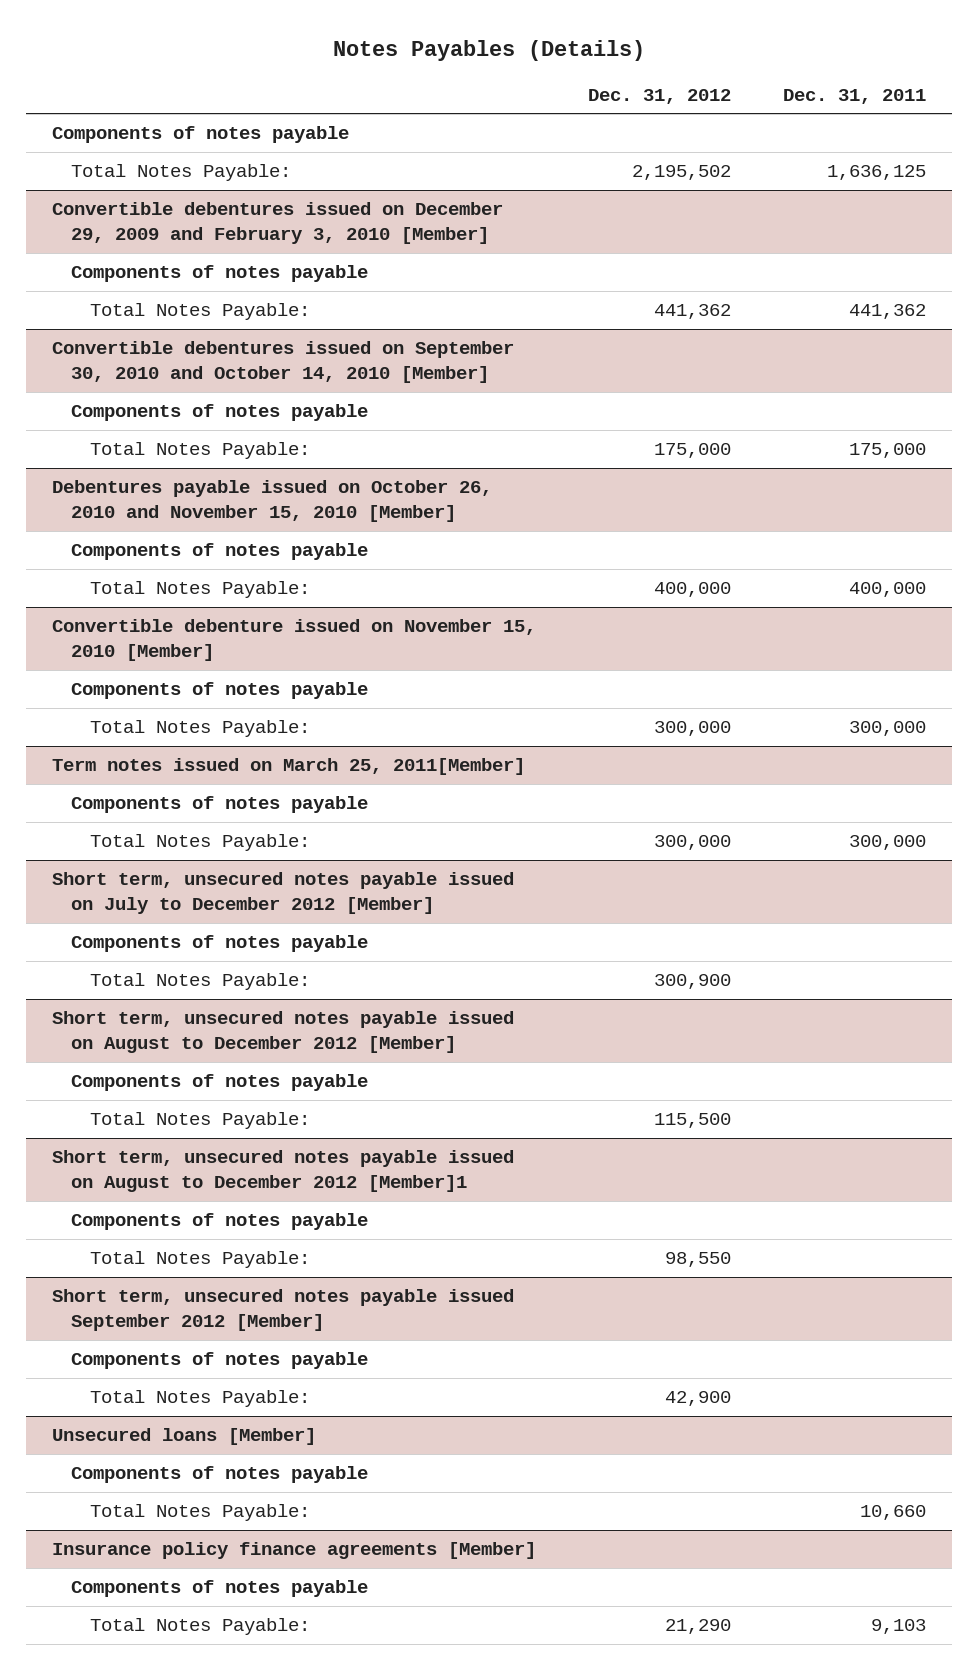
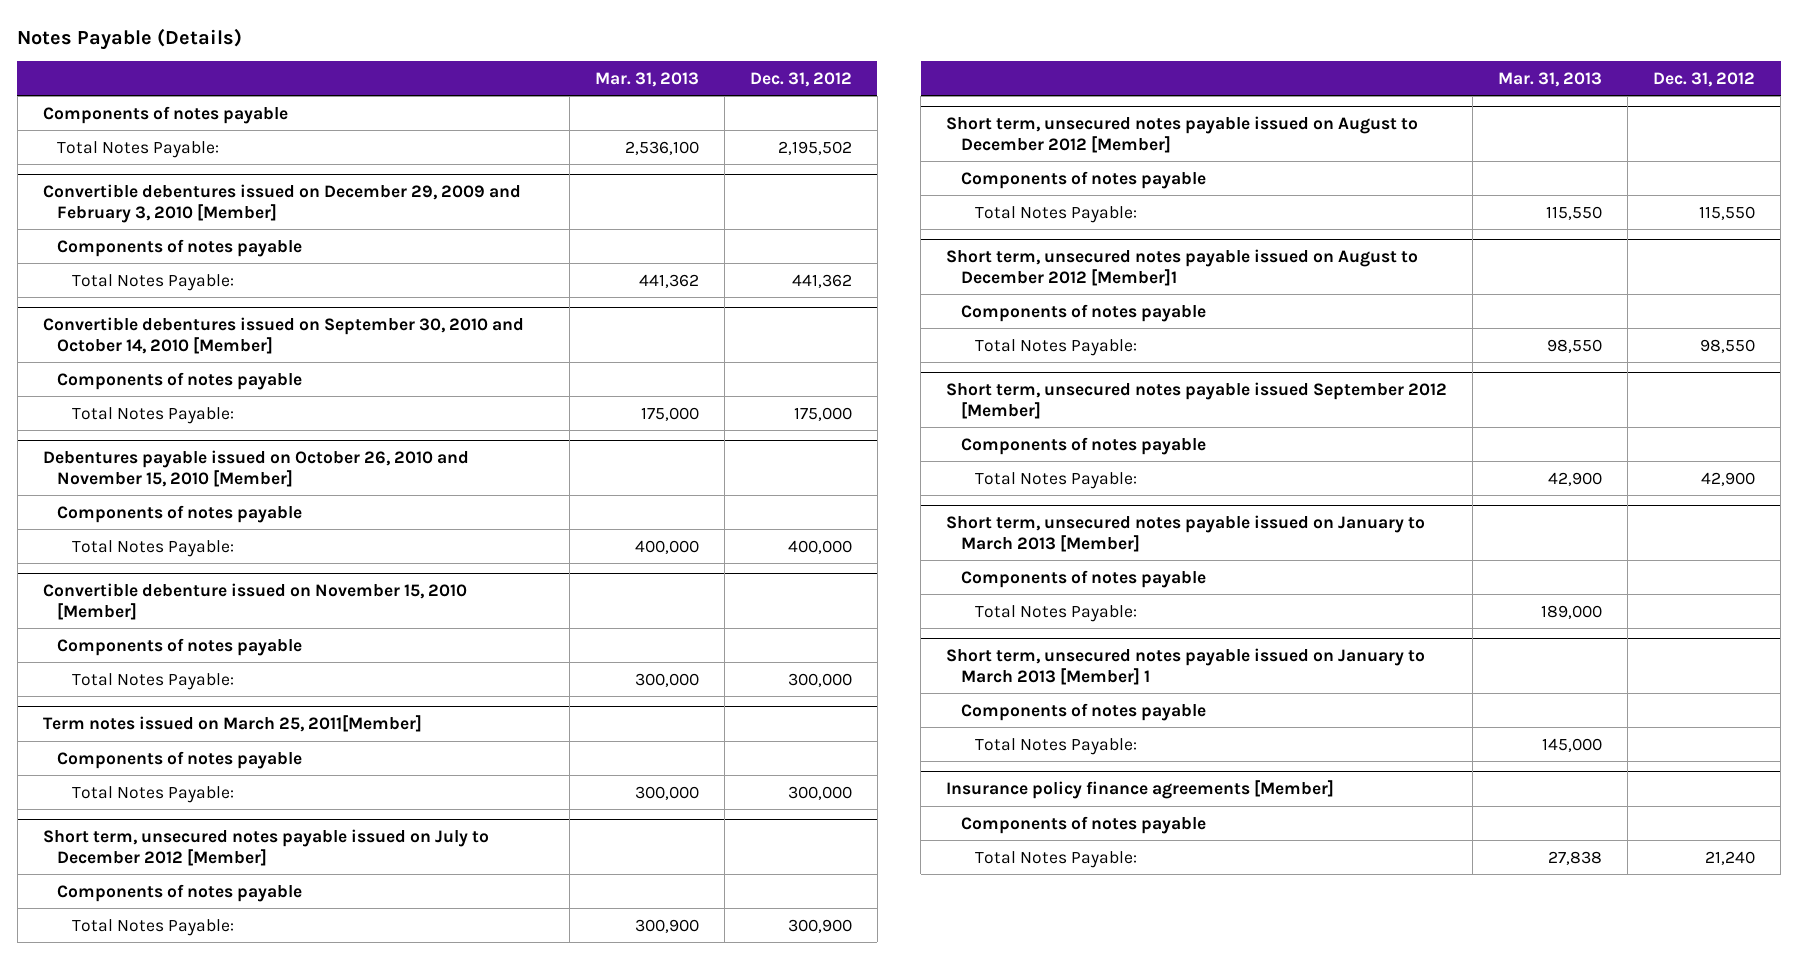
[332,40,645,62] Notes Payables (Details) -> [17,27,243,50] Notes Payable (Details)
[782,88,926,104] Dec. 31, 2011 -> none
none -> [594,71,699,87] Mar. 31, 2013
[653,1113,731,1129] 115,500 -> [1699,205,1756,220] 115,550
[52,1428,317,1446] Unsecured loans [Member] -> none
none -> [946,514,1426,552] Short term, unsecured notes payable issued on January to March 2013 [Member]
none -> [946,647,1426,685] Short term, unsecured notes payable issued on January to March 2013 [Member] 1
none -> [960,702,1206,721] Components of notes payable
none -> [975,737,1138,755] Total Notes Payable:
[664,1619,731,1635] 21,290 -> [1705,850,1756,865] 21,240

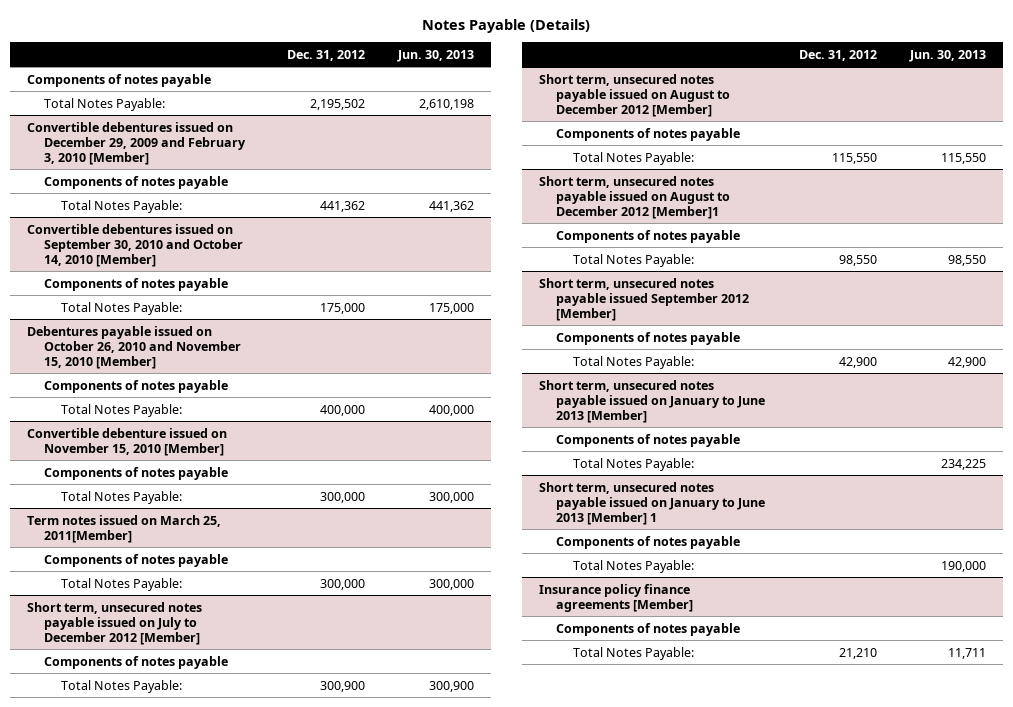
[594,71,699,87] Mar. 31, 2013 -> none
none -> [397,49,475,62] Jun. 30, 2013
[946,514,1426,552] Short term, unsecured notes payable issued on January to March 2013 [Member] -> [538,379,766,423] Short term, unsecured notes payable issued on January to June 2013 [Member]
[946,647,1426,685] Short term, unsecured notes payable issued on January to March 2013 [Member] 1 -> [538,481,766,525] Short term, unsecured notes payable issued on January to June 2013 [Member] 1
[1705,850,1756,865] 21,240 -> [838,647,877,659] 21,210

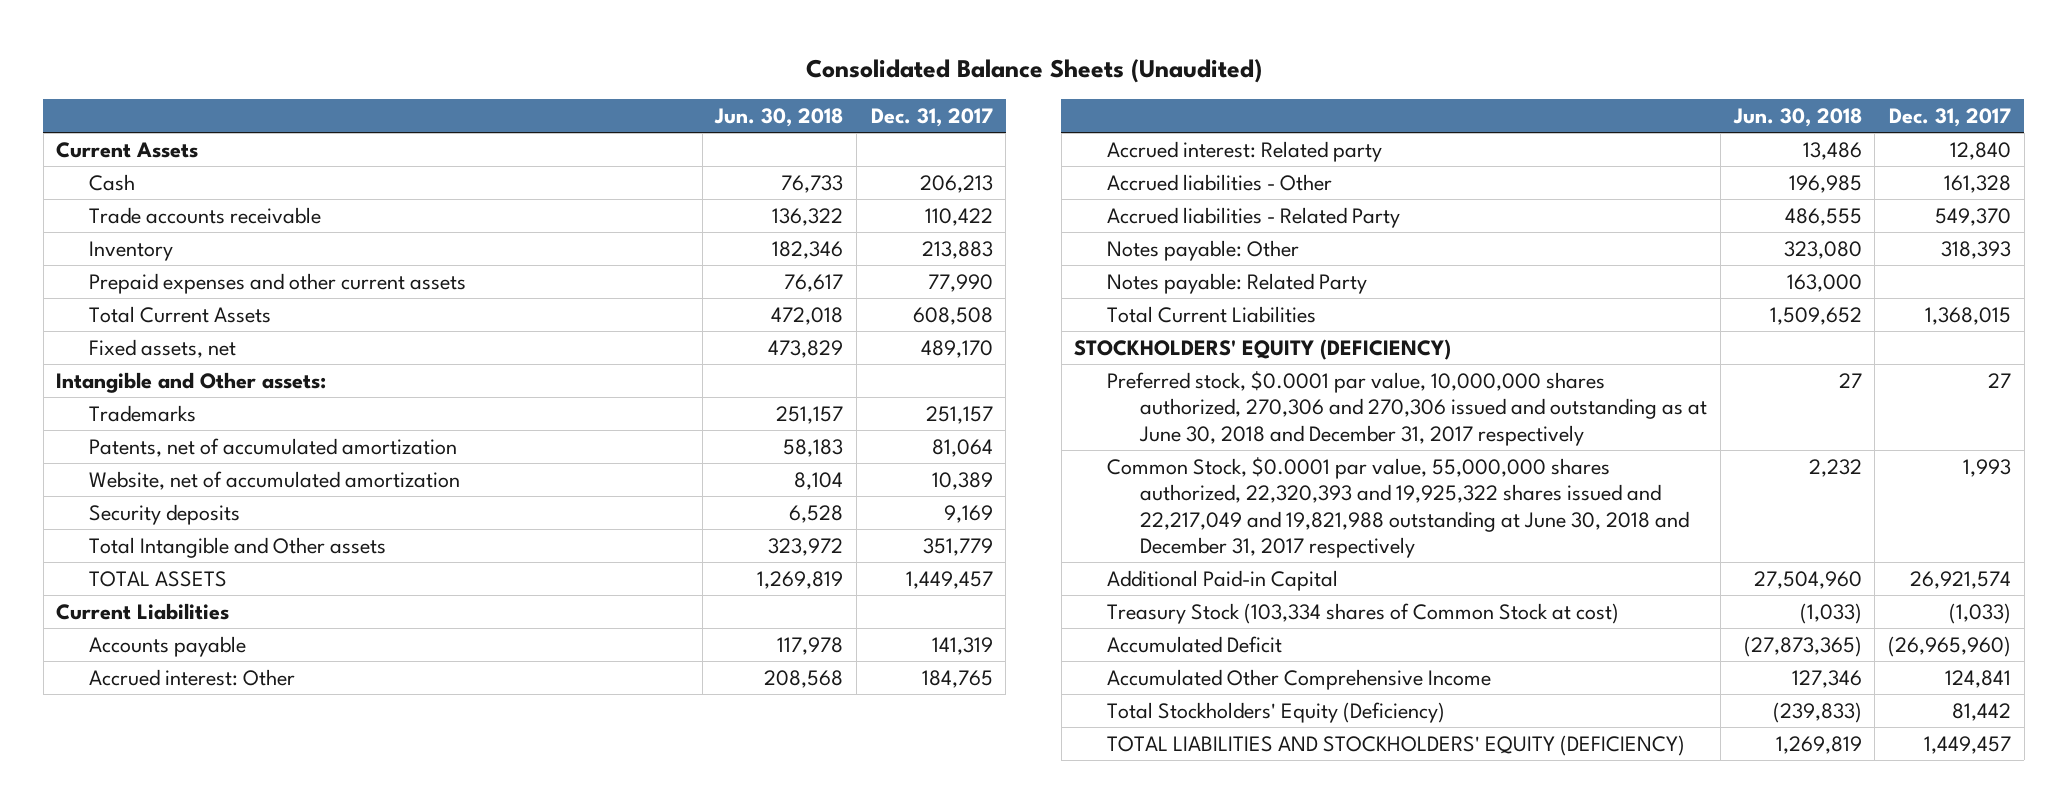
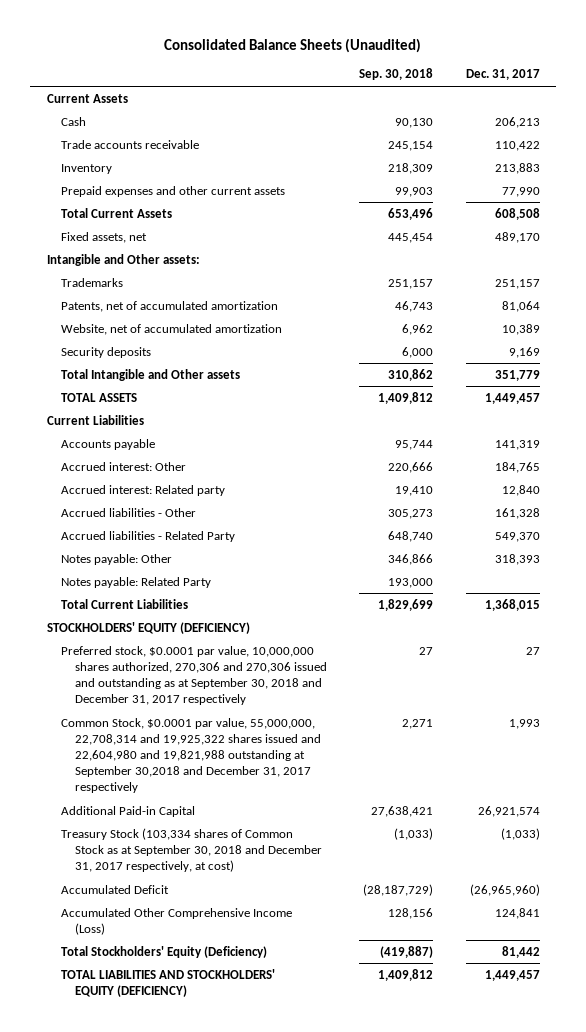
[714,108,844,128] Jun. 30, 2018 -> none
none -> [359,68,434,81] Sep. 30, 2018
[1107,370,1708,446] Preferred stock, $0.0001 par value, 10,000,000 shares authorized, 270,306 and 270,306 issued and outstanding as at June 30, 2018 and December 31, 2017 respectively -> [60,645,327,705] Preferred stock, $0.0001 par value, 10,000,000 shares authorized, 270,306 and 270,306 issued and outstanding as at September 30, 2018 and December 31, 2017 respectively
[1107,456,1690,559] Common Stock, $0.0001 par value, 55,000,000 shares authorized, 22,320,393 and 19,925,322 shares issued and 22,217,049 and 19,821,988 outstanding at June 30, 2018 and December 31, 2017 respectively -> [60,717,321,793] Common Stock, $0.0001 par value, 55,000,000, 22,708,314 and 19,925,322 shares issued and 22,604,980 and 19,821,988 outstanding at September 30,2018 and December 31, 2017 respectively
[1107,602,1620,624] Treasury Stock (103,334 shares of Common Stock at cost) -> [60,827,322,872] Treasury Stock (103,334 shares of Common Stock as at September 30, 2018 and December 31, 2017 respectively, at cost)
[1107,668,1492,690] Accumulated Other Comprehensive Income -> [60,907,292,935] Accumulated Other Comprehensive Income (Loss)

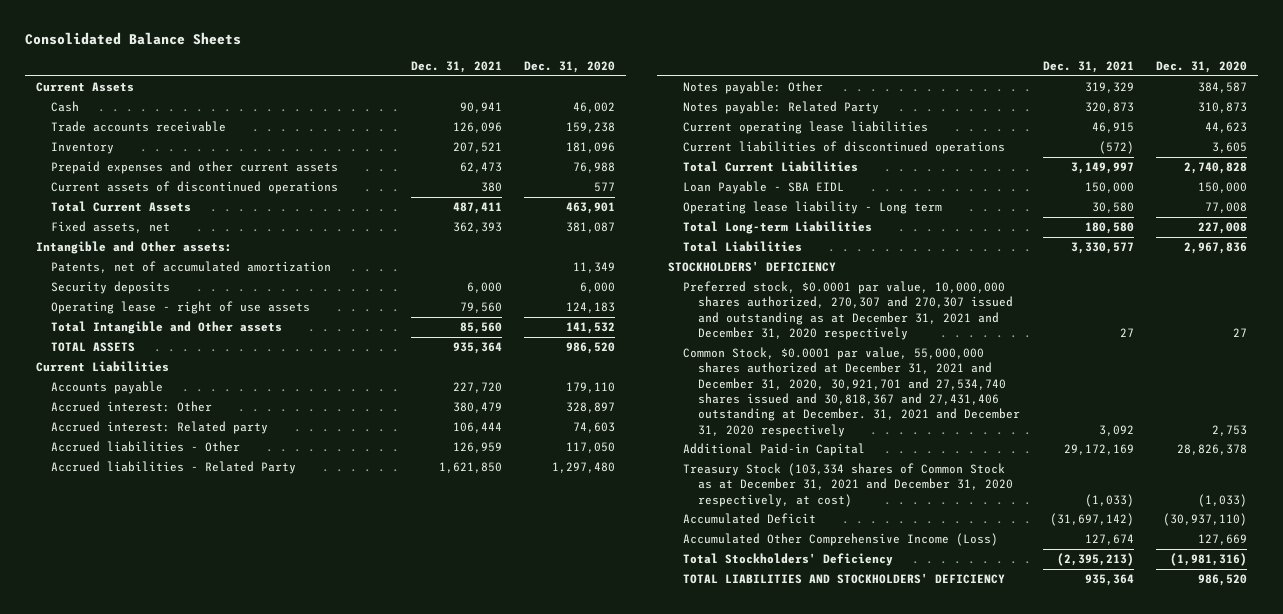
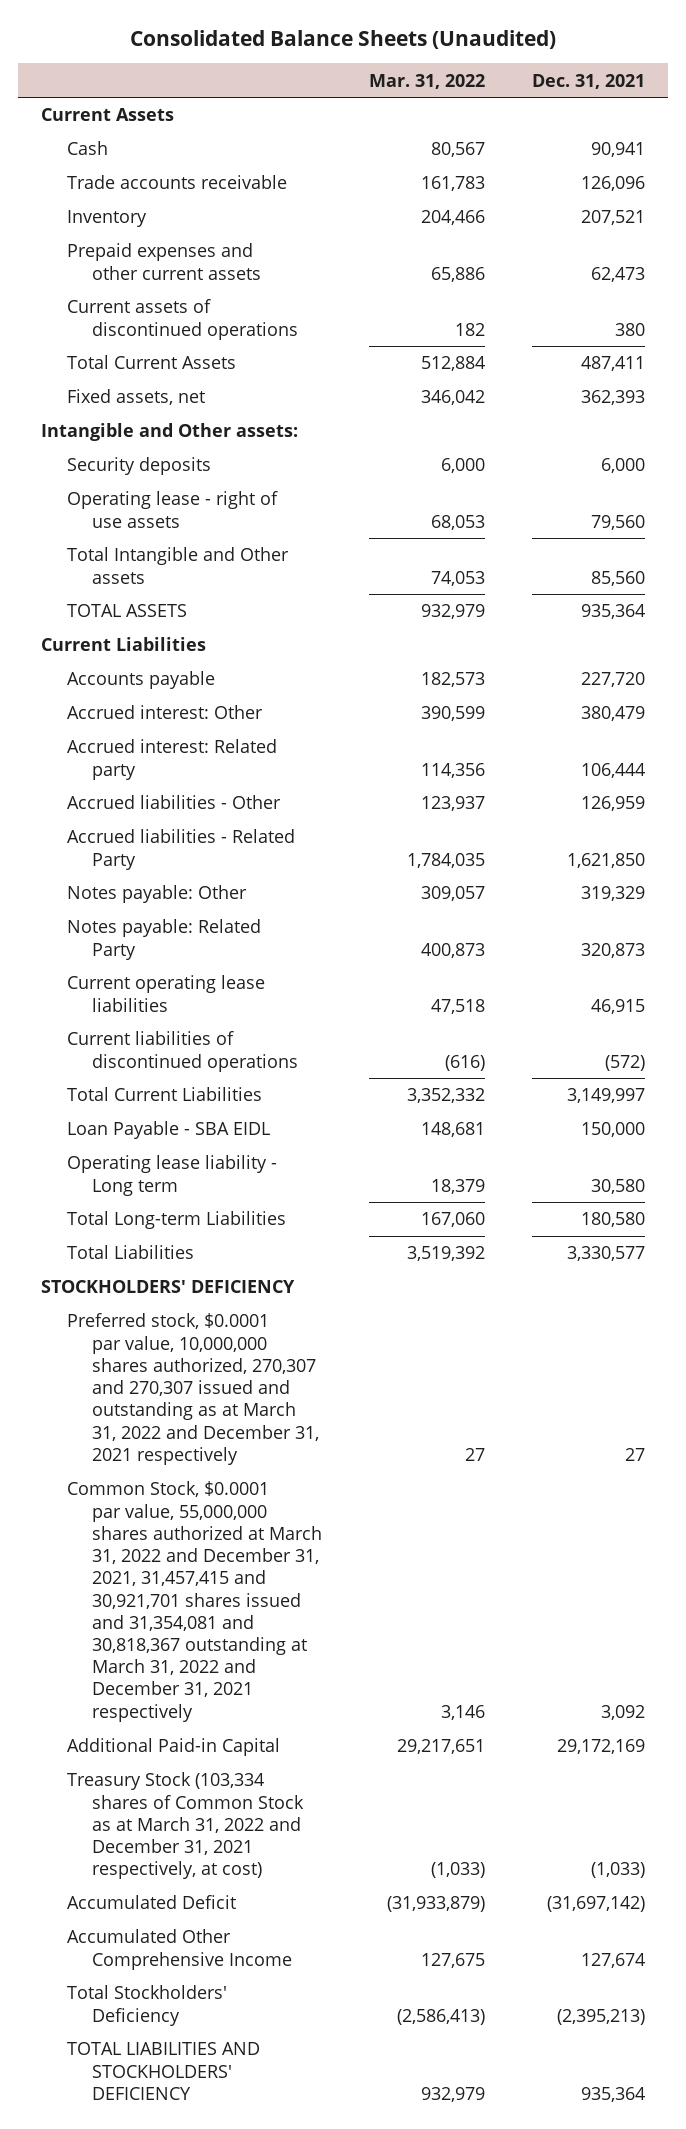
[25,32,242,46] Consolidated Balance Sheets -> [130,29,557,49] Consolidated Balance Sheets (Unaudited)
[524,61,616,74] Dec. 31, 2020 -> none
none -> [368,73,485,89] Mar. 31, 2022
[51,261,332,274] Patents, net of accumulated amortization -> none
[683,281,1014,340] Preferred stock, $0.0001 par value, 10,000,000 shares authorized, 270,307 and 270,307 issued and outstanding as at December 31, 2021 and December 31, 2020 respectively -> [66,1313,319,1465] Preferred stock, $0.0001 par value, 10,000,000 shares authorized, 270,307 and 270,307 issued and outstanding as at March 31, 2022 and December 31, 2021 respectively
[683,347,1021,437] Common Stock, $0.0001 par value, 55,000,000 shares authorized at December 31, 2021 and December 31, 2020, 30,921,701 and 27,534,740 shares issued and 30,818,367 and 27,431,406 outstanding at December. 31, 2021 and December 31, 2020 respectively -> [66,1481,322,1722] Common Stock, $0.0001 par value, 55,000,000 shares authorized at March 31, 2022 and December 31, 2021, 31,457,415 and 30,921,701 shares issued and 31,354,081 and 30,818,367 outstanding at March 31, 2022 and December 31, 2021 respectively
[683,463,1014,507] Treasury Stock (103,334 shares of Common Stock as at December 31, 2021 and December 31, 2020 respectively, at cost) -> [66,1772,304,1880] Treasury Stock (103,334 shares of Common Stock as at March 31, 2022 and December 31, 2021 respectively, at cost)
[683,533,999,547] Accumulated Other Comprehensive Income (Loss) -> [66,1929,292,1970] Accumulated Other Comprehensive Income

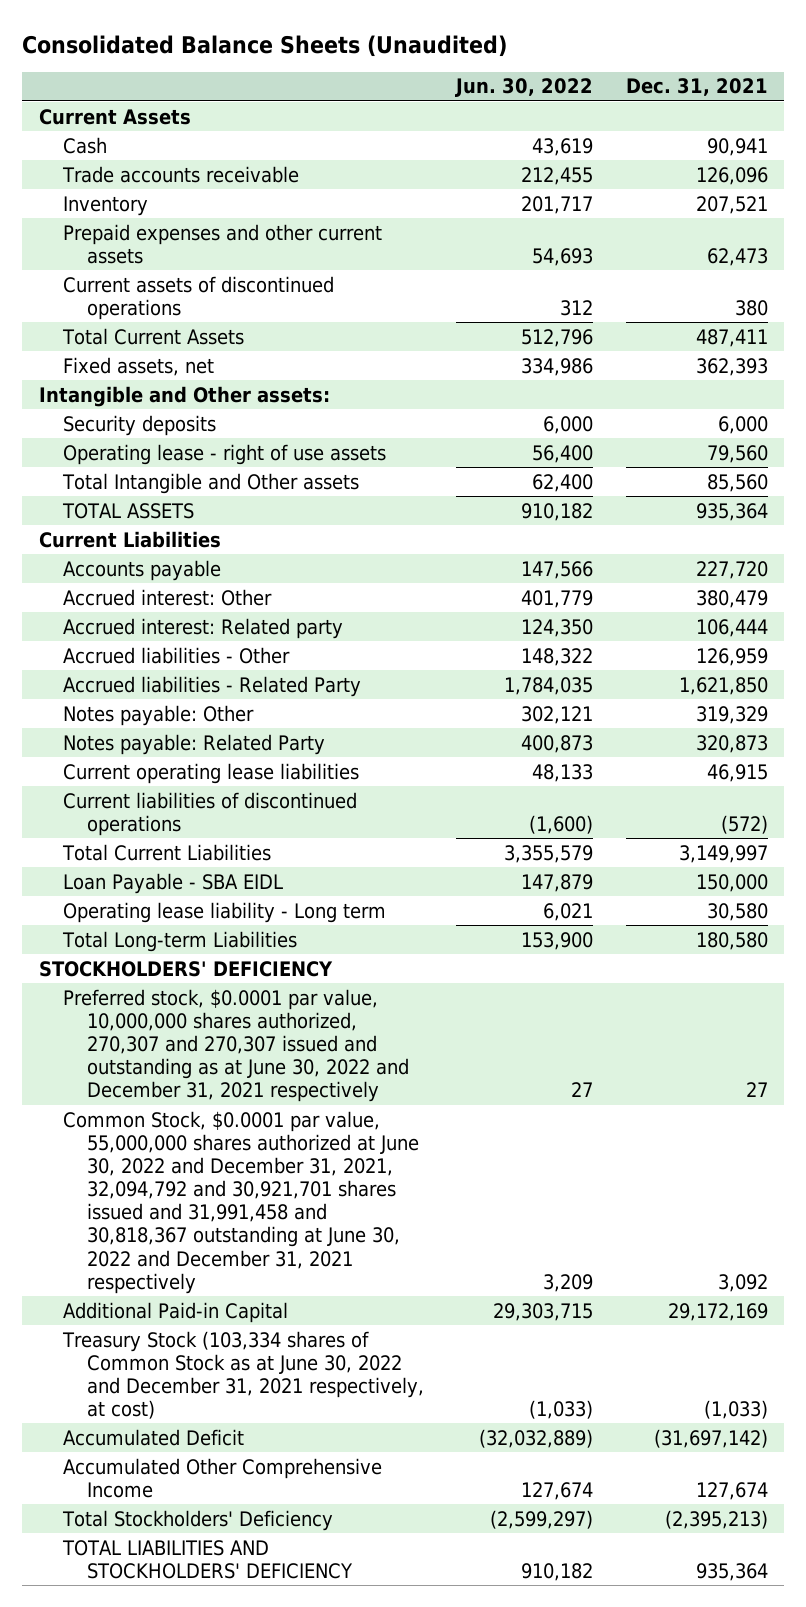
[368,73,485,89] Mar. 31, 2022 -> none
none -> [455,78,594,98] Jun. 30, 2022
[66,1245,194,1260] Total Liabilities -> none
[66,1313,319,1465] Preferred stock, $0.0001 par value, 10,000,000 shares authorized, 270,307 and 270,307 issued and outstanding as at March 31, 2022 and December 31, 2021 respectively -> [62,988,410,1103] Preferred stock, $0.0001 par value, 10,000,000 shares authorized, 270,307 and 270,307 issued and outstanding as at June 30, 2022 and December 31, 2021 respectively
[66,1481,322,1722] Common Stock, $0.0001 par value, 55,000,000 shares authorized at March 31, 2022 and December 31, 2021, 31,457,415 and 30,921,701 shares issued and 31,354,081 and 30,818,367 outstanding at March 31, 2022 and December 31, 2021 respectively -> [62,1110,420,1294] Common Stock, $0.0001 par value, 55,000,000 shares authorized at June 30, 2022 and December 31, 2021, 32,094,792 and 30,921,701 shares issued and 31,991,458 and 30,818,367 outstanding at June 30, 2022 and December 31, 2021 respectively
[66,1772,304,1880] Treasury Stock (103,334 shares of Common Stock as at March 31, 2022 and December 31, 2021 respectively, at cost) -> [61,1330,425,1420] Treasury Stock (103,334 shares of Common Stock as at June 30, 2022 and December 31, 2021 respectively, at cost)

